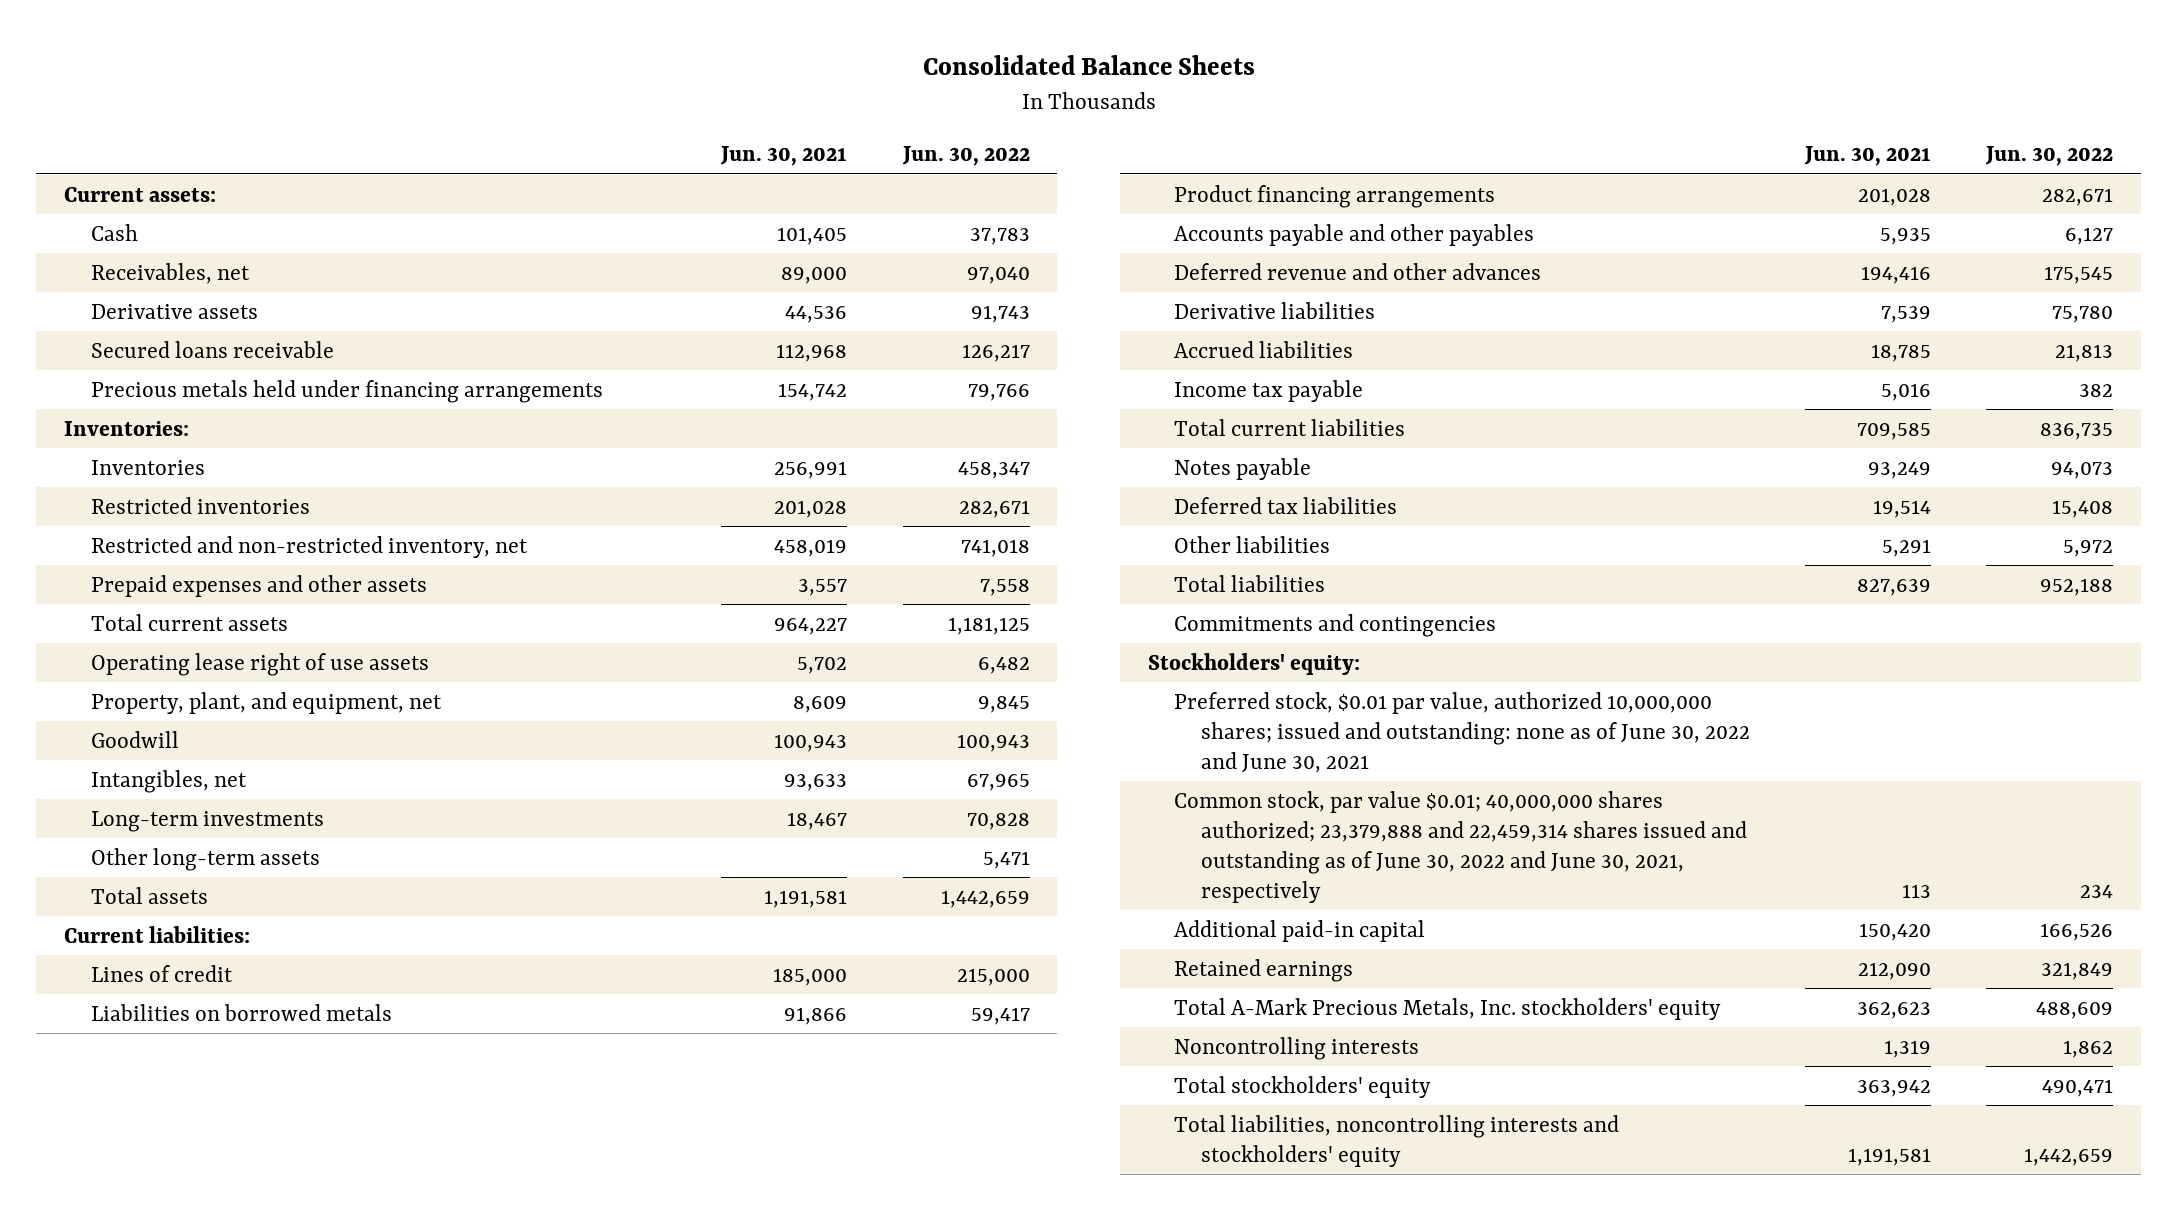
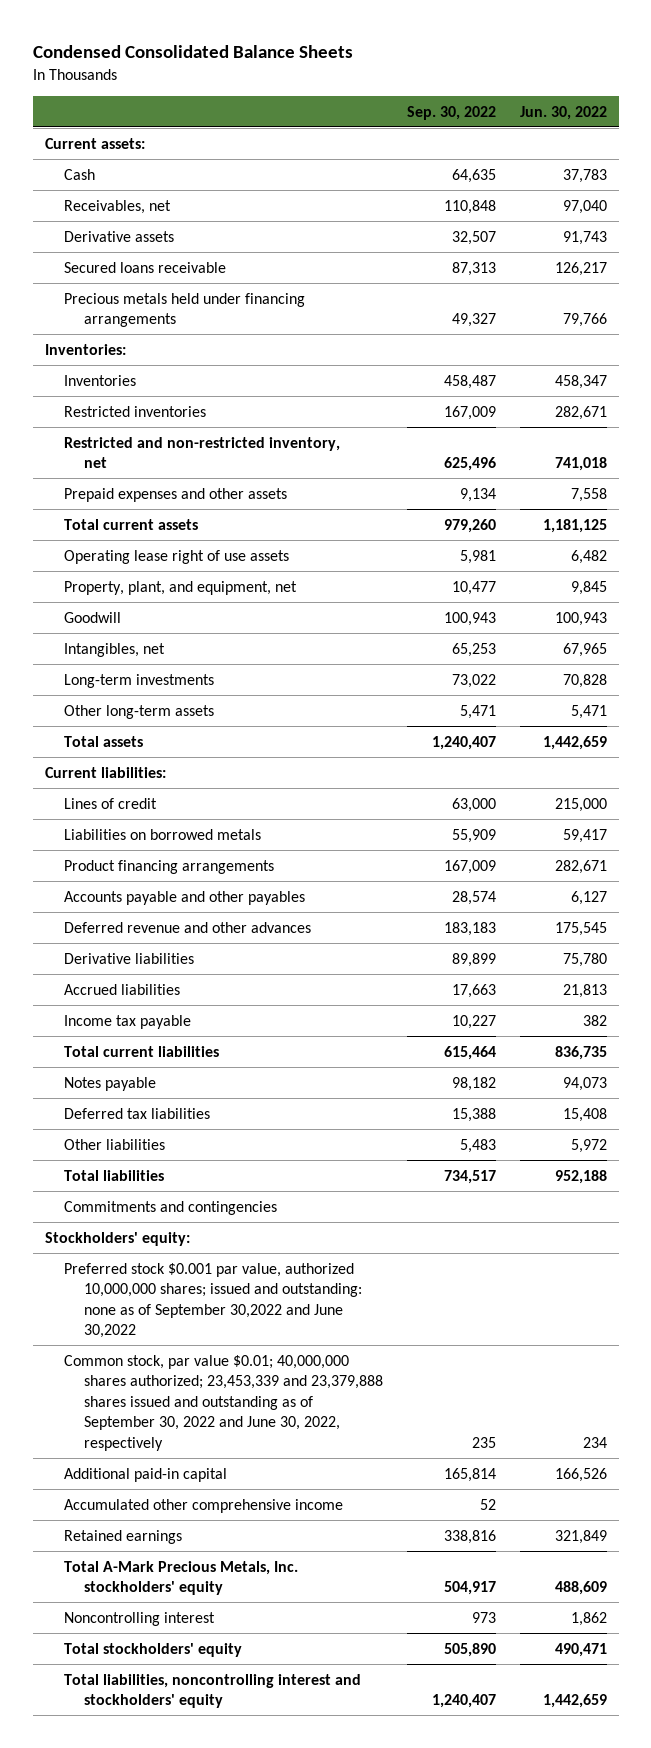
[922,55,1255,76] Consolidated Balance Sheets -> [32,44,353,58] Condensed Consolidated Balance Sheets
[720,146,848,167] Jun. 30, 2021 -> none
none -> [406,105,496,120] Sep. 30, 2022
[1174,691,1751,773] Preferred stock, $0.01 par value, authorized 10,000,000 shares; issued and outstanding: none as of June 30, 2022 and June 30, 2021 -> [64,1262,362,1339] Preferred stock $0.001 par value, authorized 10,000,000 shares; issued and outstanding: none as of September 30,2022 and June 30,2022
[1174,790,1748,903] Common stock, par value $0.01; 40,000,000 shares authorized; 23,379,888 and 22,459,314 shares issued and outstanding as of June 30, 2022 and June 30, 2021, respectively -> [64,1354,383,1451] Common stock, par value $0.01; 40,000,000 shares authorized; 23,453,339 and 23,379,888 shares issued and outstanding as of September 30, 2022 and June 30, 2022, respectively
none -> [64,1498,344,1513] Accumulated other comprehensive income
[1174,1036,1420,1060] Noncontrolling interests -> [64,1611,216,1626] Noncontrolling interest
[1174,1114,1620,1167] Total liabilities, noncontrolling interests and stockholders' equity -> [64,1673,362,1709] Total liabilities, noncontrolling interest and stockholders' equity

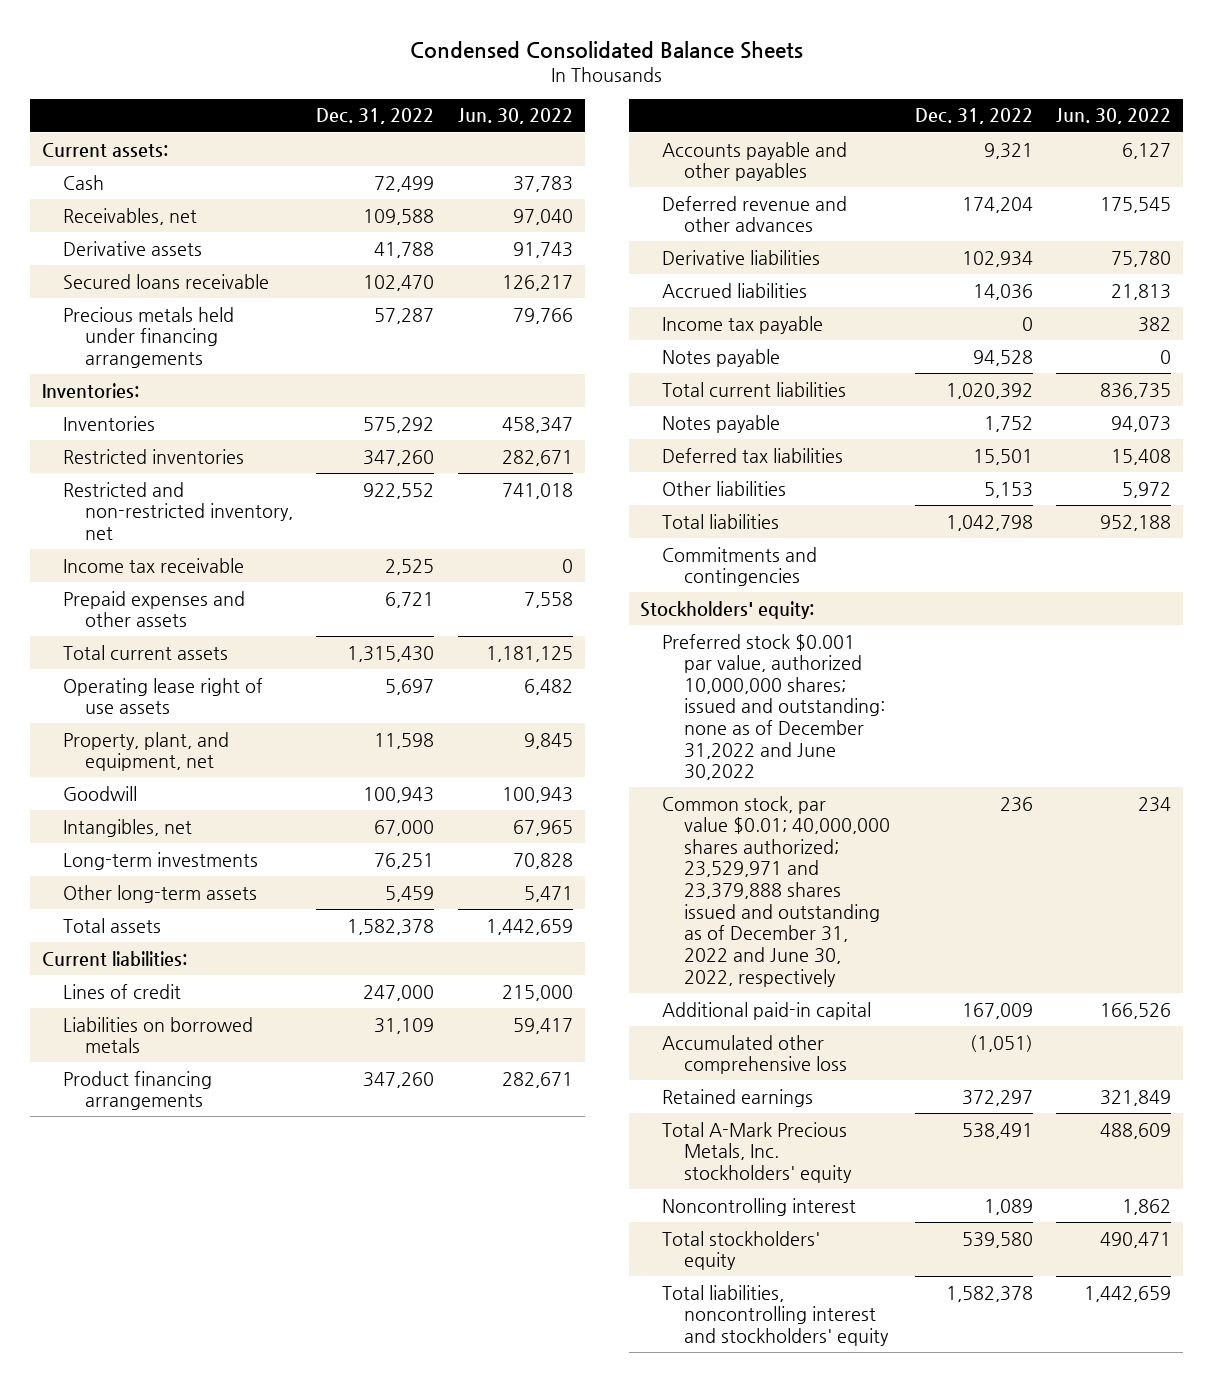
[406,105,496,120] Sep. 30, 2022 -> none
none -> [316,108,435,125] Dec. 31, 2022
none -> [63,557,245,573] Income tax receivable
none -> [662,348,781,367] Notes payable
[64,1262,362,1339] Preferred stock $0.001 par value, authorized 10,000,000 shares; issued and outstanding: none as of September 30,2022 and June 30,2022 -> [662,633,885,781] Preferred stock $0.001 par value, authorized 10,000,000 shares; issued and outstanding: none as of December 31,2022 and June 30,2022
[64,1354,383,1451] Common stock, par value $0.01; 40,000,000 shares authorized; 23,453,339 and 23,379,888 shares issued and outstanding as of September 30, 2022 and June 30, 2022, respectively -> [662,795,890,987] Common stock, par value $0.01; 40,000,000 shares authorized; 23,529,971 and 23,379,888 shares issued and outstanding as of December 31, 2022 and June 30, 2022, respectively
[64,1498,344,1513] Accumulated other comprehensive income -> [662,1034,847,1075] Accumulated other comprehensive loss

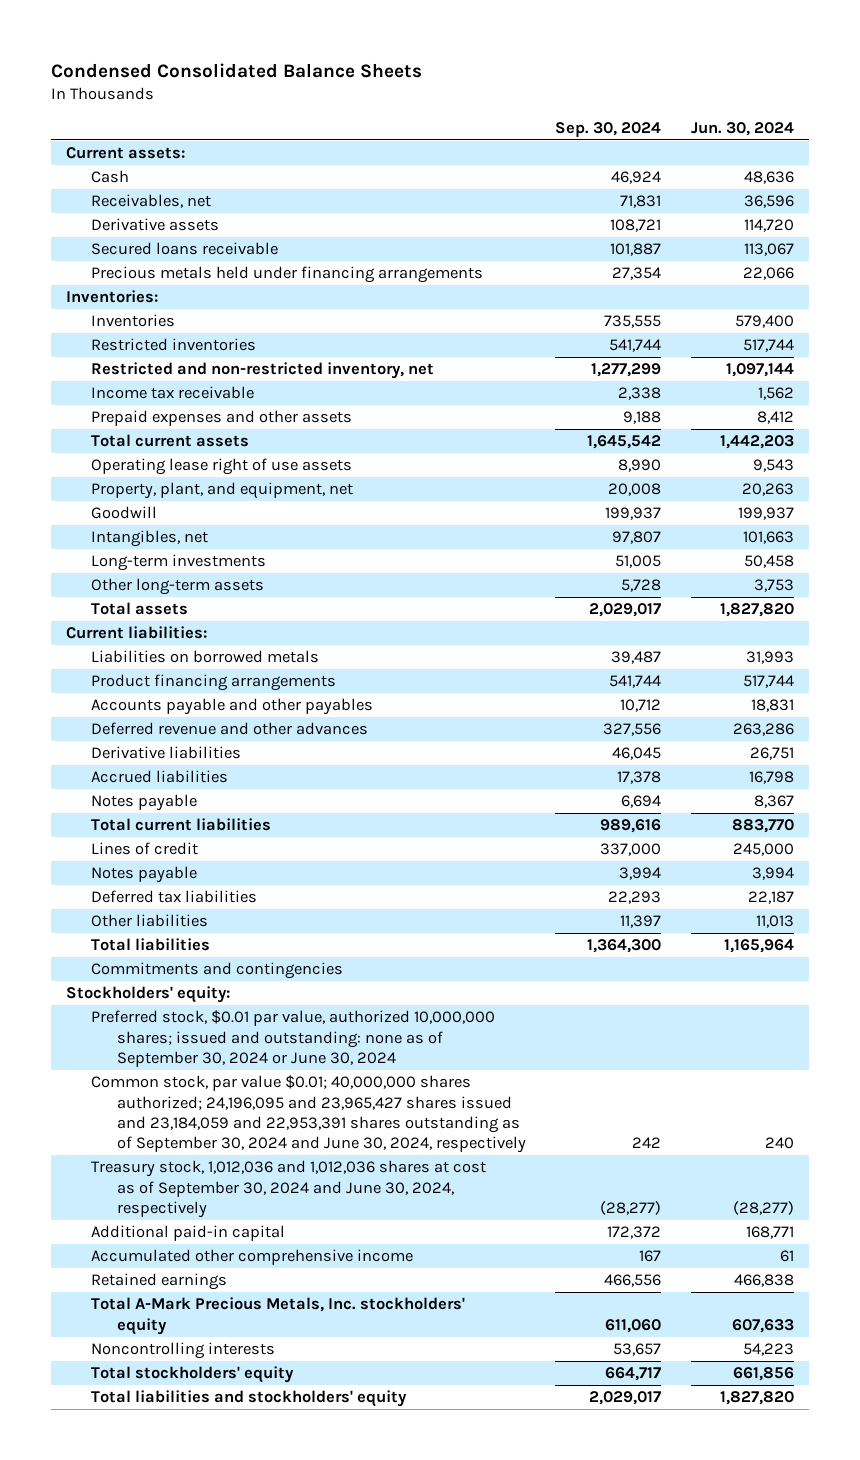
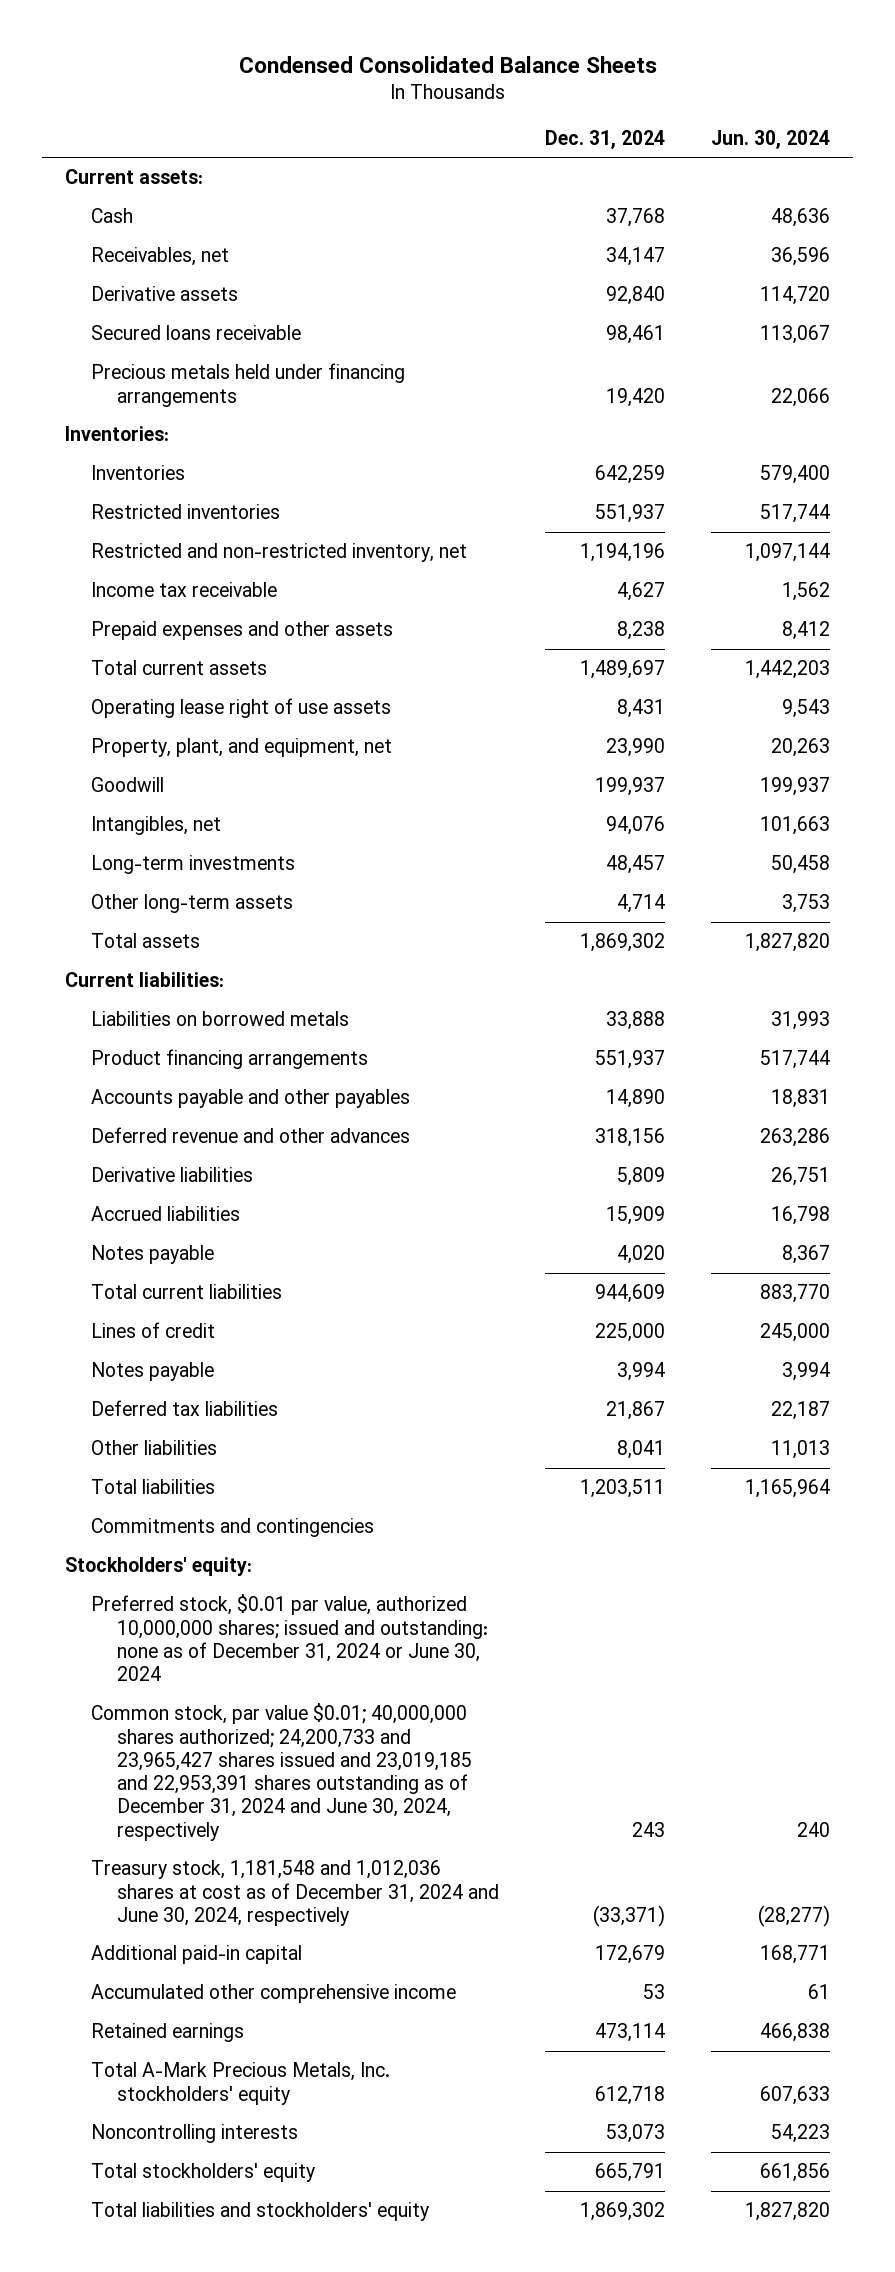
[555,121,662,137] Sep. 30, 2024 -> none
none -> [545,130,666,150] Dec. 31, 2024
[91,1010,496,1067] Preferred stock, $0.01 par value, authorized 10,000,000 shares; issued and outstanding: none as of September 30, 2024 or June 30, 2024 -> [91,1594,489,1682] Preferred stock, $0.01 par value, authorized 10,000,000 shares; issued and outstanding: none as of December 31, 2024 or June 30, 2024
[91,1075,526,1154] Common stock, par value $0.01; 40,000,000 shares authorized; 24,196,095 and 23,965,427 shares issued and 23,184,059 and 22,953,391 shares outstanding as of September 30, 2024 and June 30, 2024, respectively -> [91,1703,473,1841] Common stock, par value $0.01; 40,000,000 shares authorized; 24,200,733 and 23,965,427 shares issued and 23,019,185 and 22,953,391 shares outstanding as of December 31, 2024 and June 30, 2024, respectively
[91,1160,487,1218] Treasury stock, 1,012,036 and 1,012,036 shares at cost as of September 30, 2024 and June 30, 2024, respectively -> [91,1860,500,1926] Treasury stock, 1,181,548 and 1,012,036 shares at cost as of December 31, 2024 and June 30, 2024, respectively

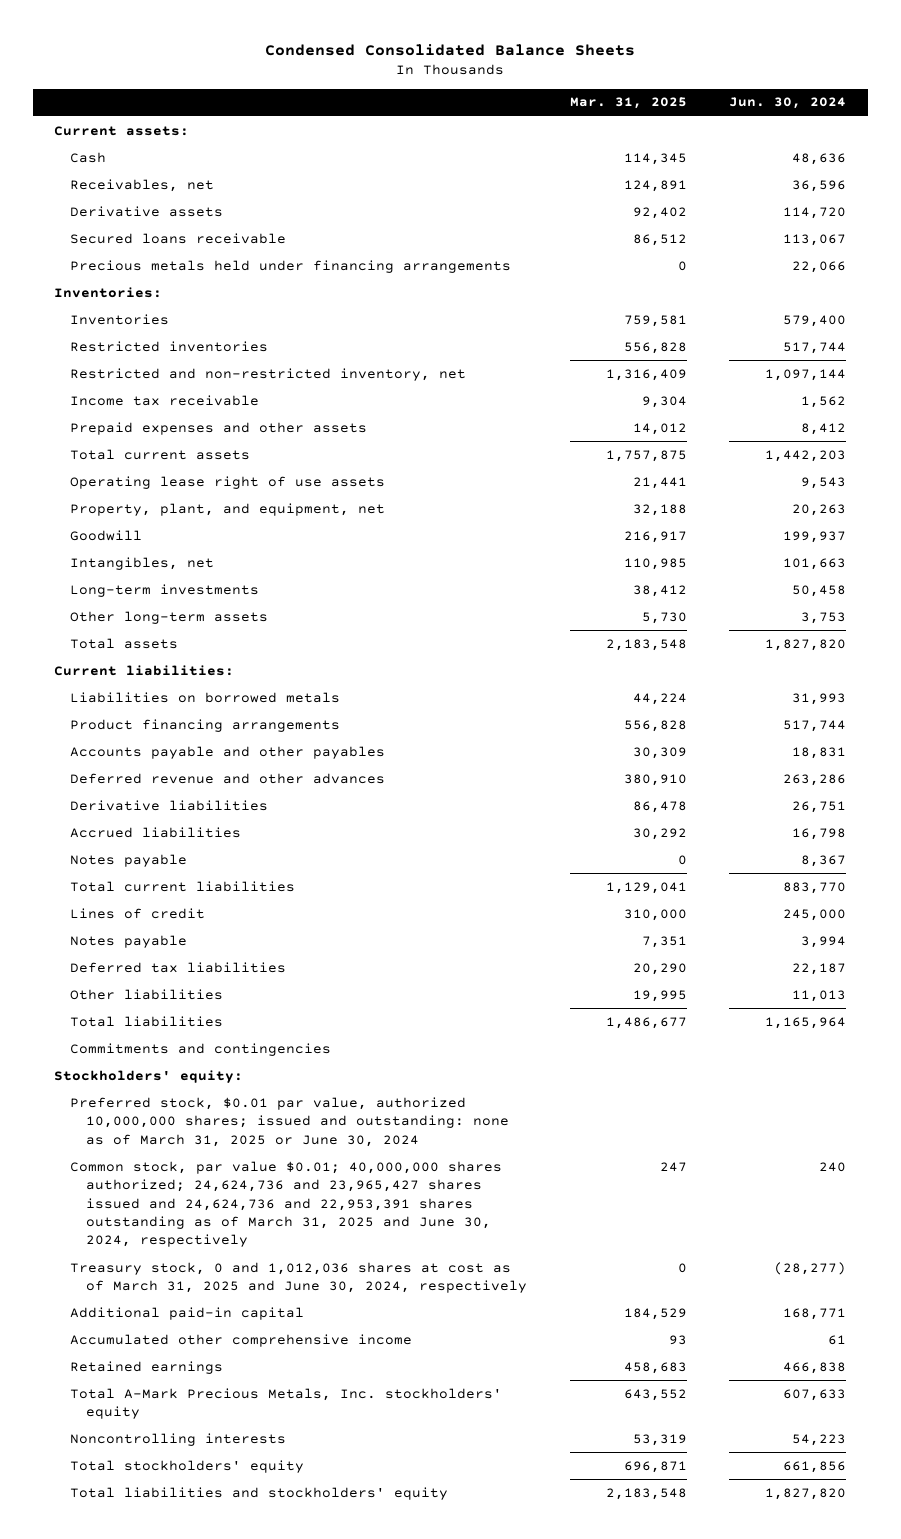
[545,130,666,150] Dec. 31, 2024 -> none
none -> [569,97,687,110] Mar. 31, 2025
[91,1594,489,1682] Preferred stock, $0.01 par value, authorized 10,000,000 shares; issued and outstanding: none as of December 31, 2024 or June 30, 2024 -> [69,1096,509,1147] Preferred stock, $0.01 par value, authorized 10,000,000 shares; issued and outstanding: none as of March 31, 2025 or June 30, 2024
[91,1703,473,1841] Common stock, par value $0.01; 40,000,000 shares authorized; 24,200,733 and 23,965,427 shares issued and 23,019,185 and 22,953,391 shares outstanding as of December 31, 2024 and June 30, 2024, respectively -> [69,1160,502,1248] Common stock, par value $0.01; 40,000,000 shares authorized; 24,624,736 and 23,965,427 shares issued and 24,624,736 and 22,953,391 shares outstanding as of March 31, 2025 and June 30, 2024, respectively
[91,1860,500,1926] Treasury stock, 1,181,548 and 1,012,036 shares at cost as of December 31, 2024 and June 30, 2024, respectively -> [69,1261,527,1294] Treasury stock, 0 and 1,012,036 shares at cost as of March 31, 2025 and June 30, 2024, respectively

